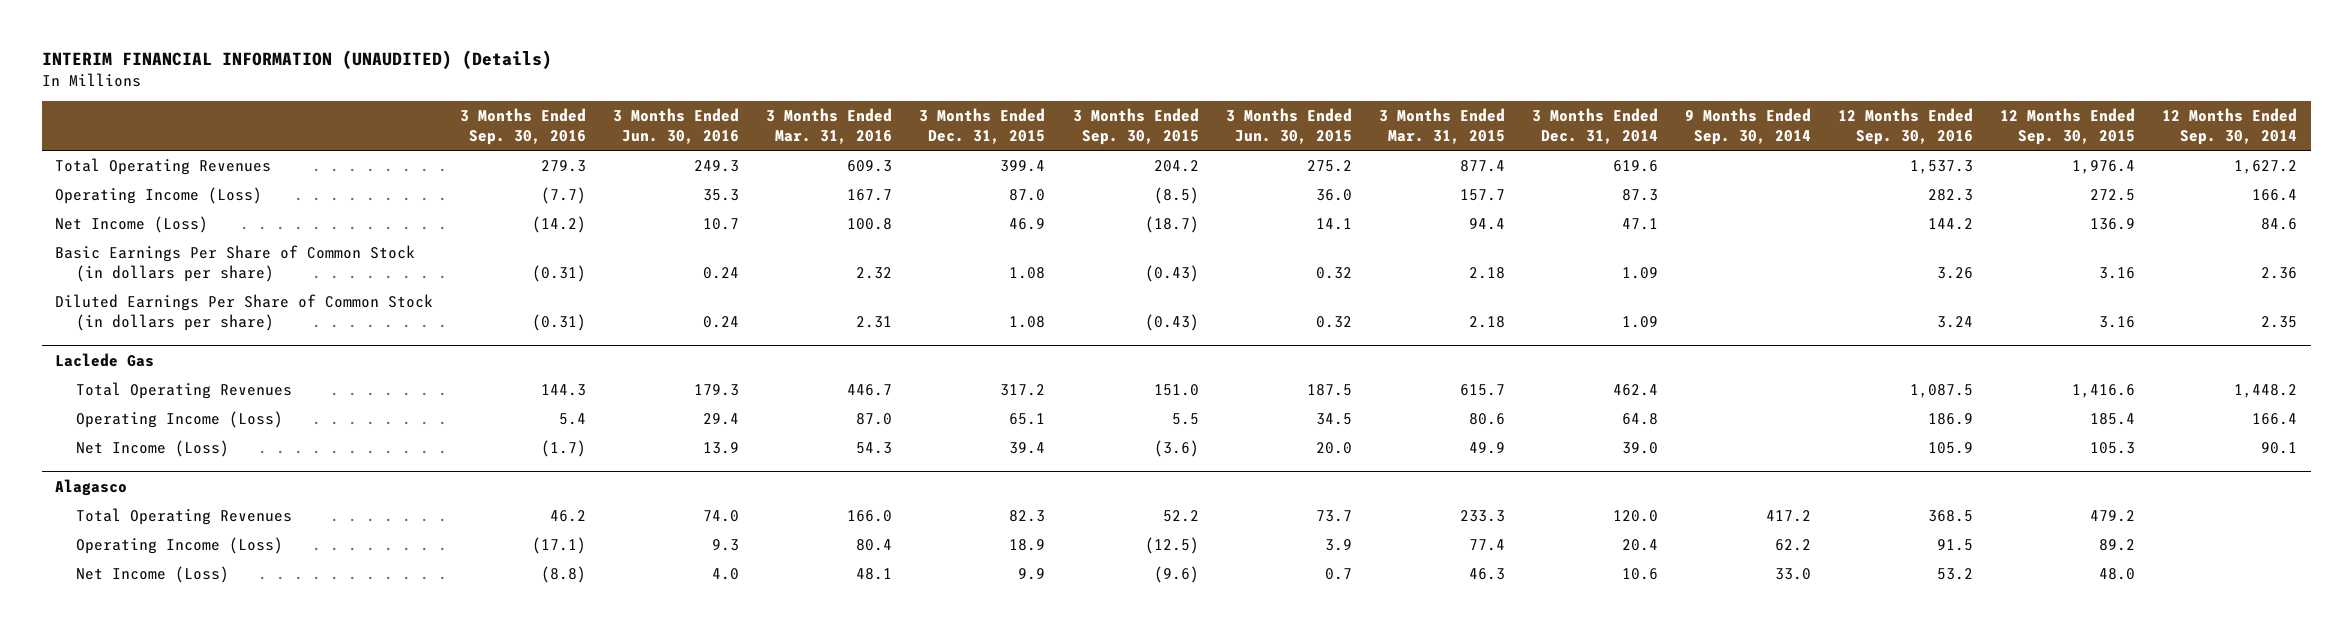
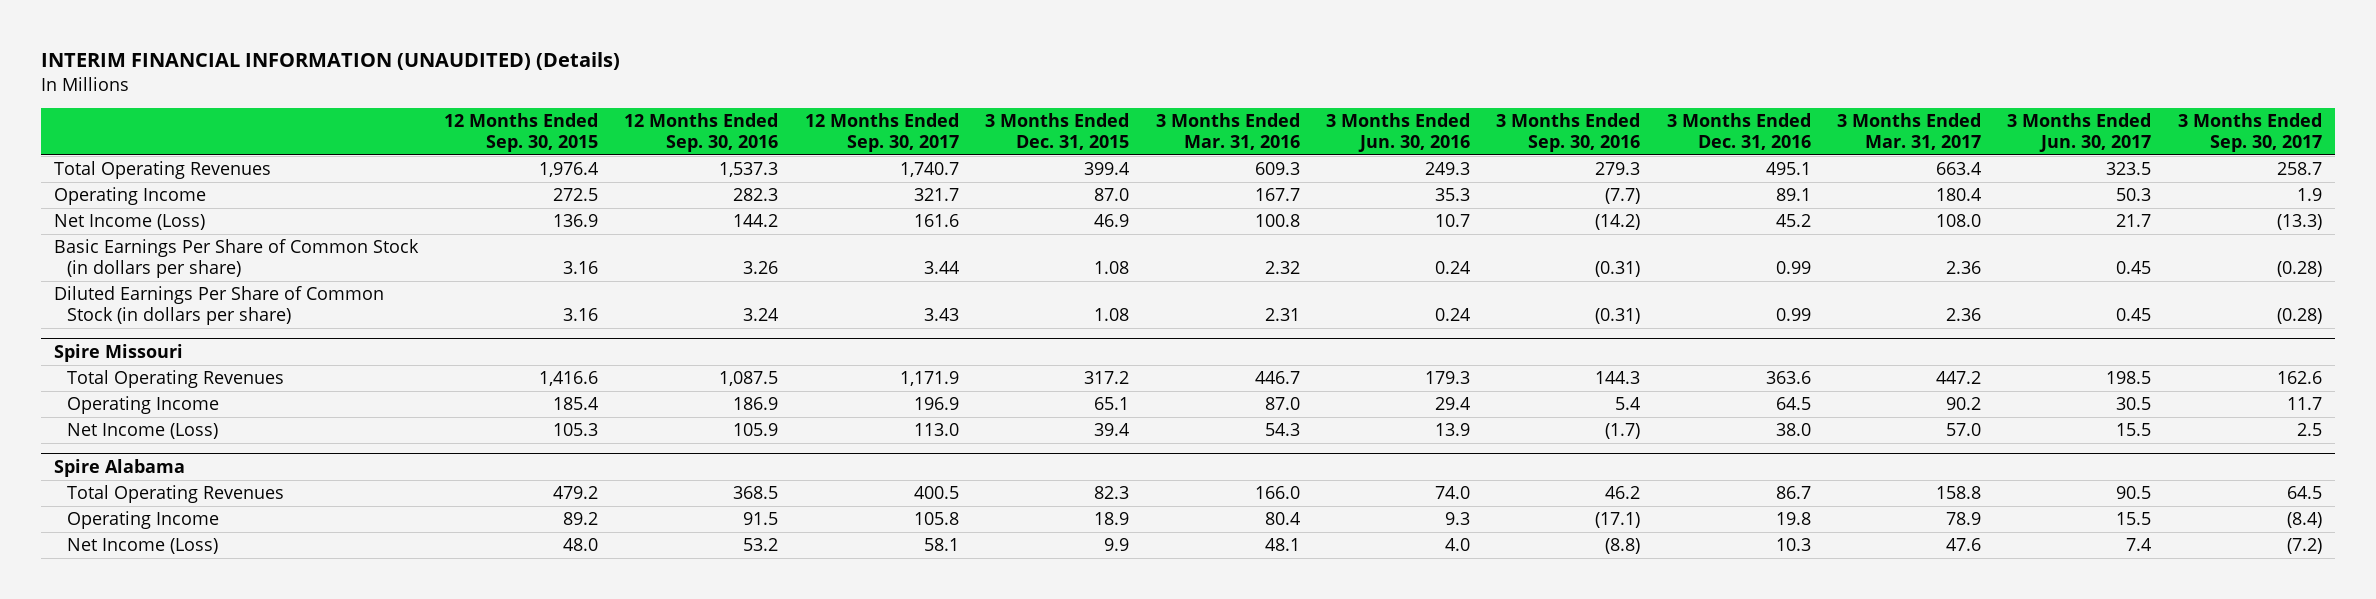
[1072,108,1199,145] 3 Months Ended Sep. 30, 2015 -> none
[1225,108,1352,144] 3 Months Ended Jun. 30, 2015 -> none
[1378,108,1505,144] 3 Months Ended Mar. 31, 2015 -> none
[1531,108,1658,144] 3 Months Ended Dec. 31, 2014 -> none
[1685,108,1812,145] 9 Months Ended Sep. 30, 2014 -> none
[2162,108,2298,145] 12 Months Ended Sep. 30, 2014 -> none
none -> [804,113,959,152] 12 Months Ended Sep. 30, 2017
none -> [1666,113,1811,150] 3 Months Ended Dec. 31, 2016
none -> [1837,113,1982,150] 3 Months Ended Mar. 31, 2017
none -> [2007,113,2152,152] 3 Months Ended Jun. 30, 2017
none -> [2177,113,2322,152] 3 Months Ended Sep. 30, 2017
[55,186,263,204] Operating Income (Loss) -> [53,187,206,206] Operating Income
[55,352,155,367] Laclede Gas -> none
none -> [53,343,183,362] Spire Missouri
[76,410,284,428] Operating Income (Loss) -> [67,396,220,415] Operating Income
[55,478,128,496] Alagasco -> none
none -> [53,458,185,477] Spire Alabama
[76,536,284,554] Operating Income (Loss) -> [67,511,220,530] Operating Income

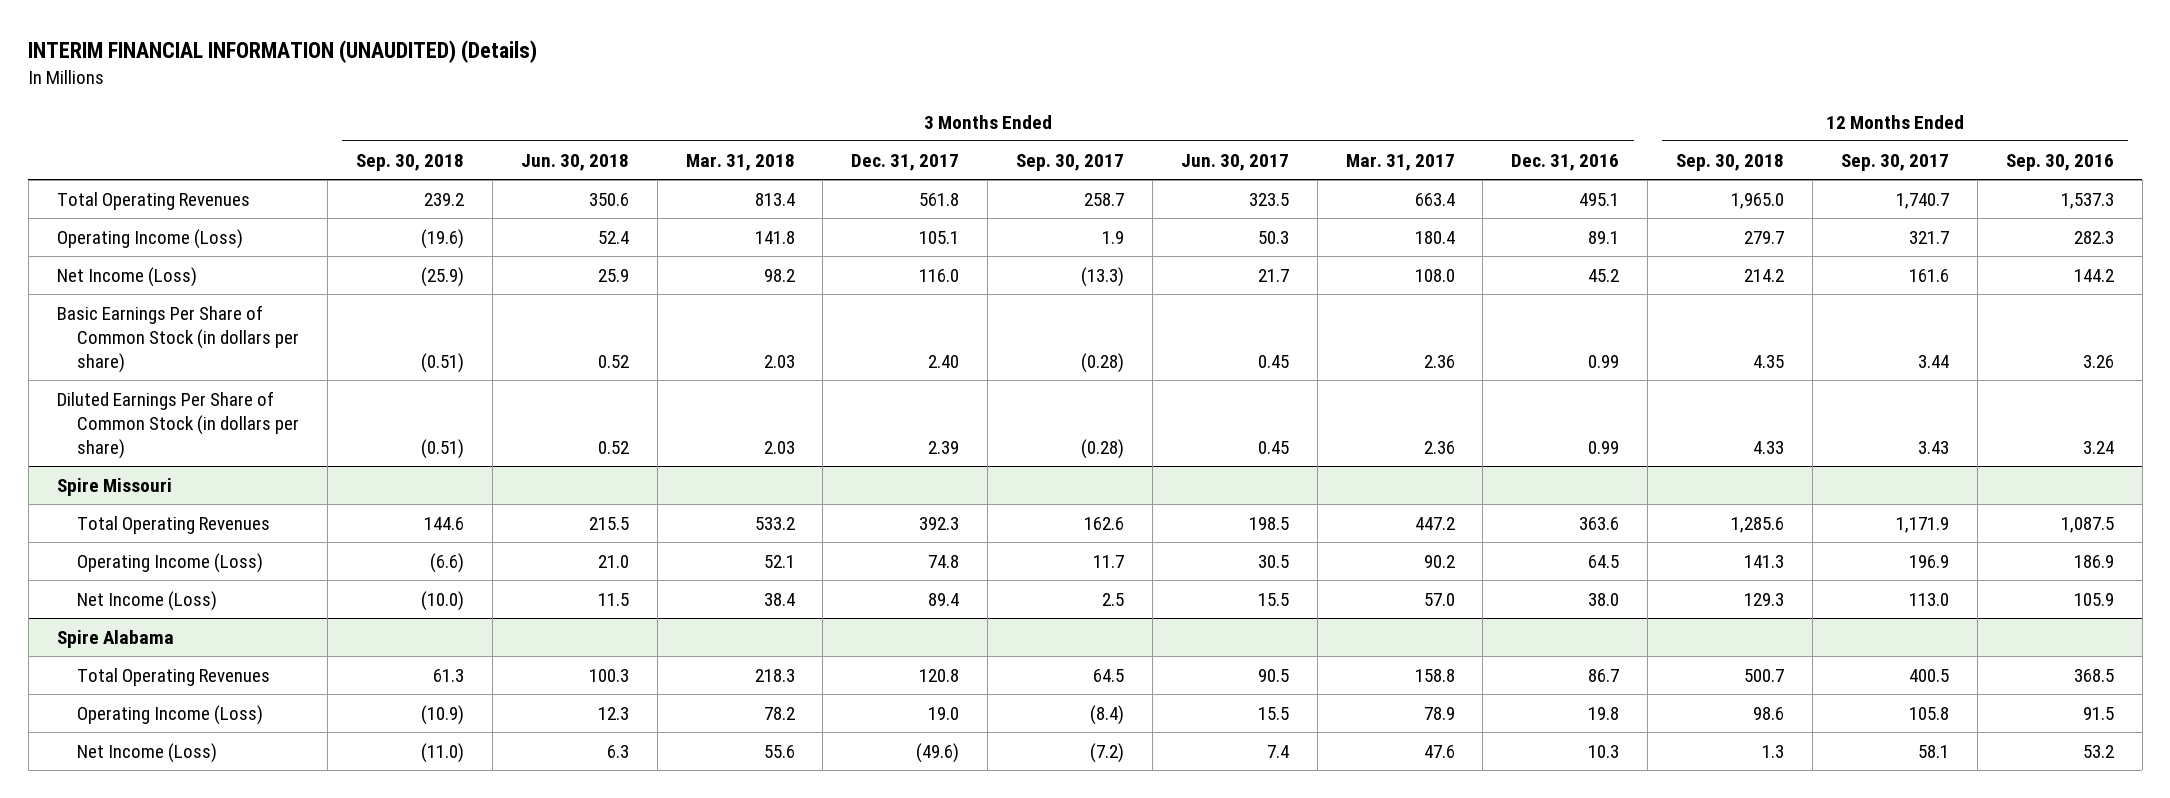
[444,113,599,152] 12 Months Ended Sep. 30, 2015 -> none
[985,113,1130,150] 3 Months Ended Dec. 31, 2015 -> none
[1155,113,1300,150] 3 Months Ended Mar. 31, 2016 -> none
[1325,113,1470,152] 3 Months Ended Jun. 30, 2016 -> none
[1496,113,1641,152] 3 Months Ended Sep. 30, 2016 -> none
none -> [355,153,464,171] Sep. 30, 2018
none -> [520,153,629,171] Jun. 30, 2018
none -> [685,153,795,171] Mar. 31, 2018
none -> [851,153,960,171] Dec. 31, 2017
none -> [1676,153,1785,171] Sep. 30, 2018
[53,187,206,206] Operating Income -> [56,228,243,249] Operating Income (Loss)
[67,396,220,415] Operating Income -> [77,552,264,573] Operating Income (Loss)
[67,511,220,530] Operating Income -> [77,704,264,725] Operating Income (Loss)

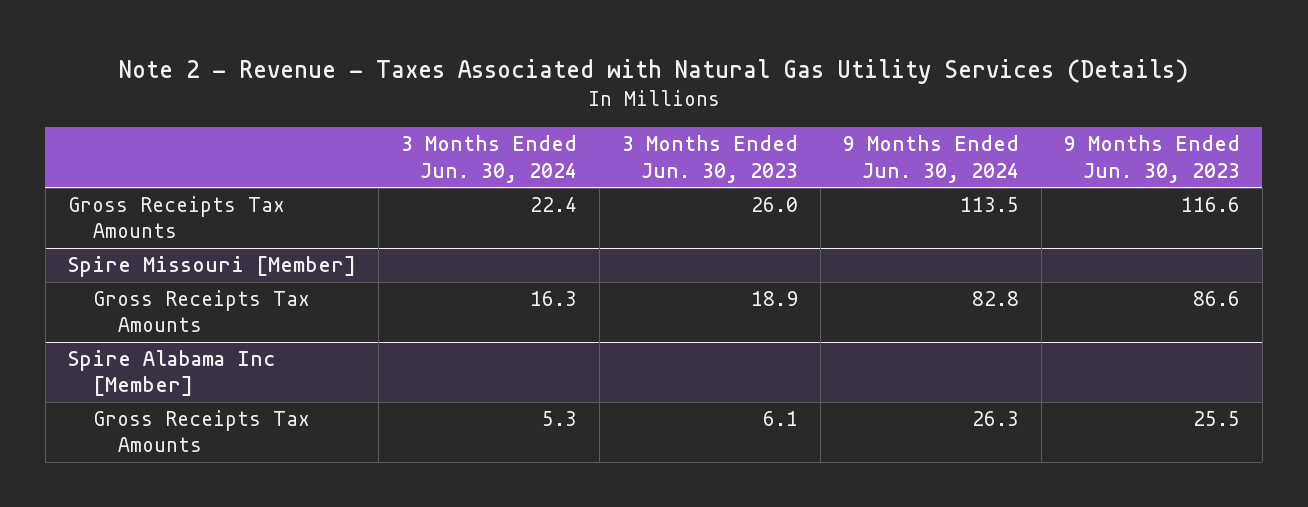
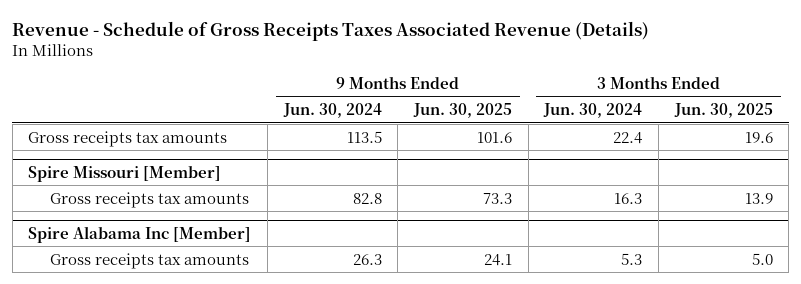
[118,58,1188,84] Note 2 - Revenue - Taxes Associated with Natural Gas Utility Services (Details) -> [12,20,650,41] Revenue - Schedule of Gross Receipts Taxes Associated Revenue (Details)
[621,135,798,183] 3 Months Ended Jun. 30, 2023 -> none
[1063,135,1240,183] 9 Months Ended Jun. 30, 2023 -> none
none -> [413,103,513,119] Jun. 30, 2025
none -> [673,103,773,119] Jun. 30, 2025
[67,196,285,239] Gross Receipts Tax Amounts -> [28,130,228,147] Gross receipts tax amounts
[92,290,310,333] Gross Receipts Tax Amounts -> [49,191,249,208] Gross receipts tax amounts
[92,410,310,453] Gross Receipts Tax Amounts -> [49,252,249,269] Gross receipts tax amounts

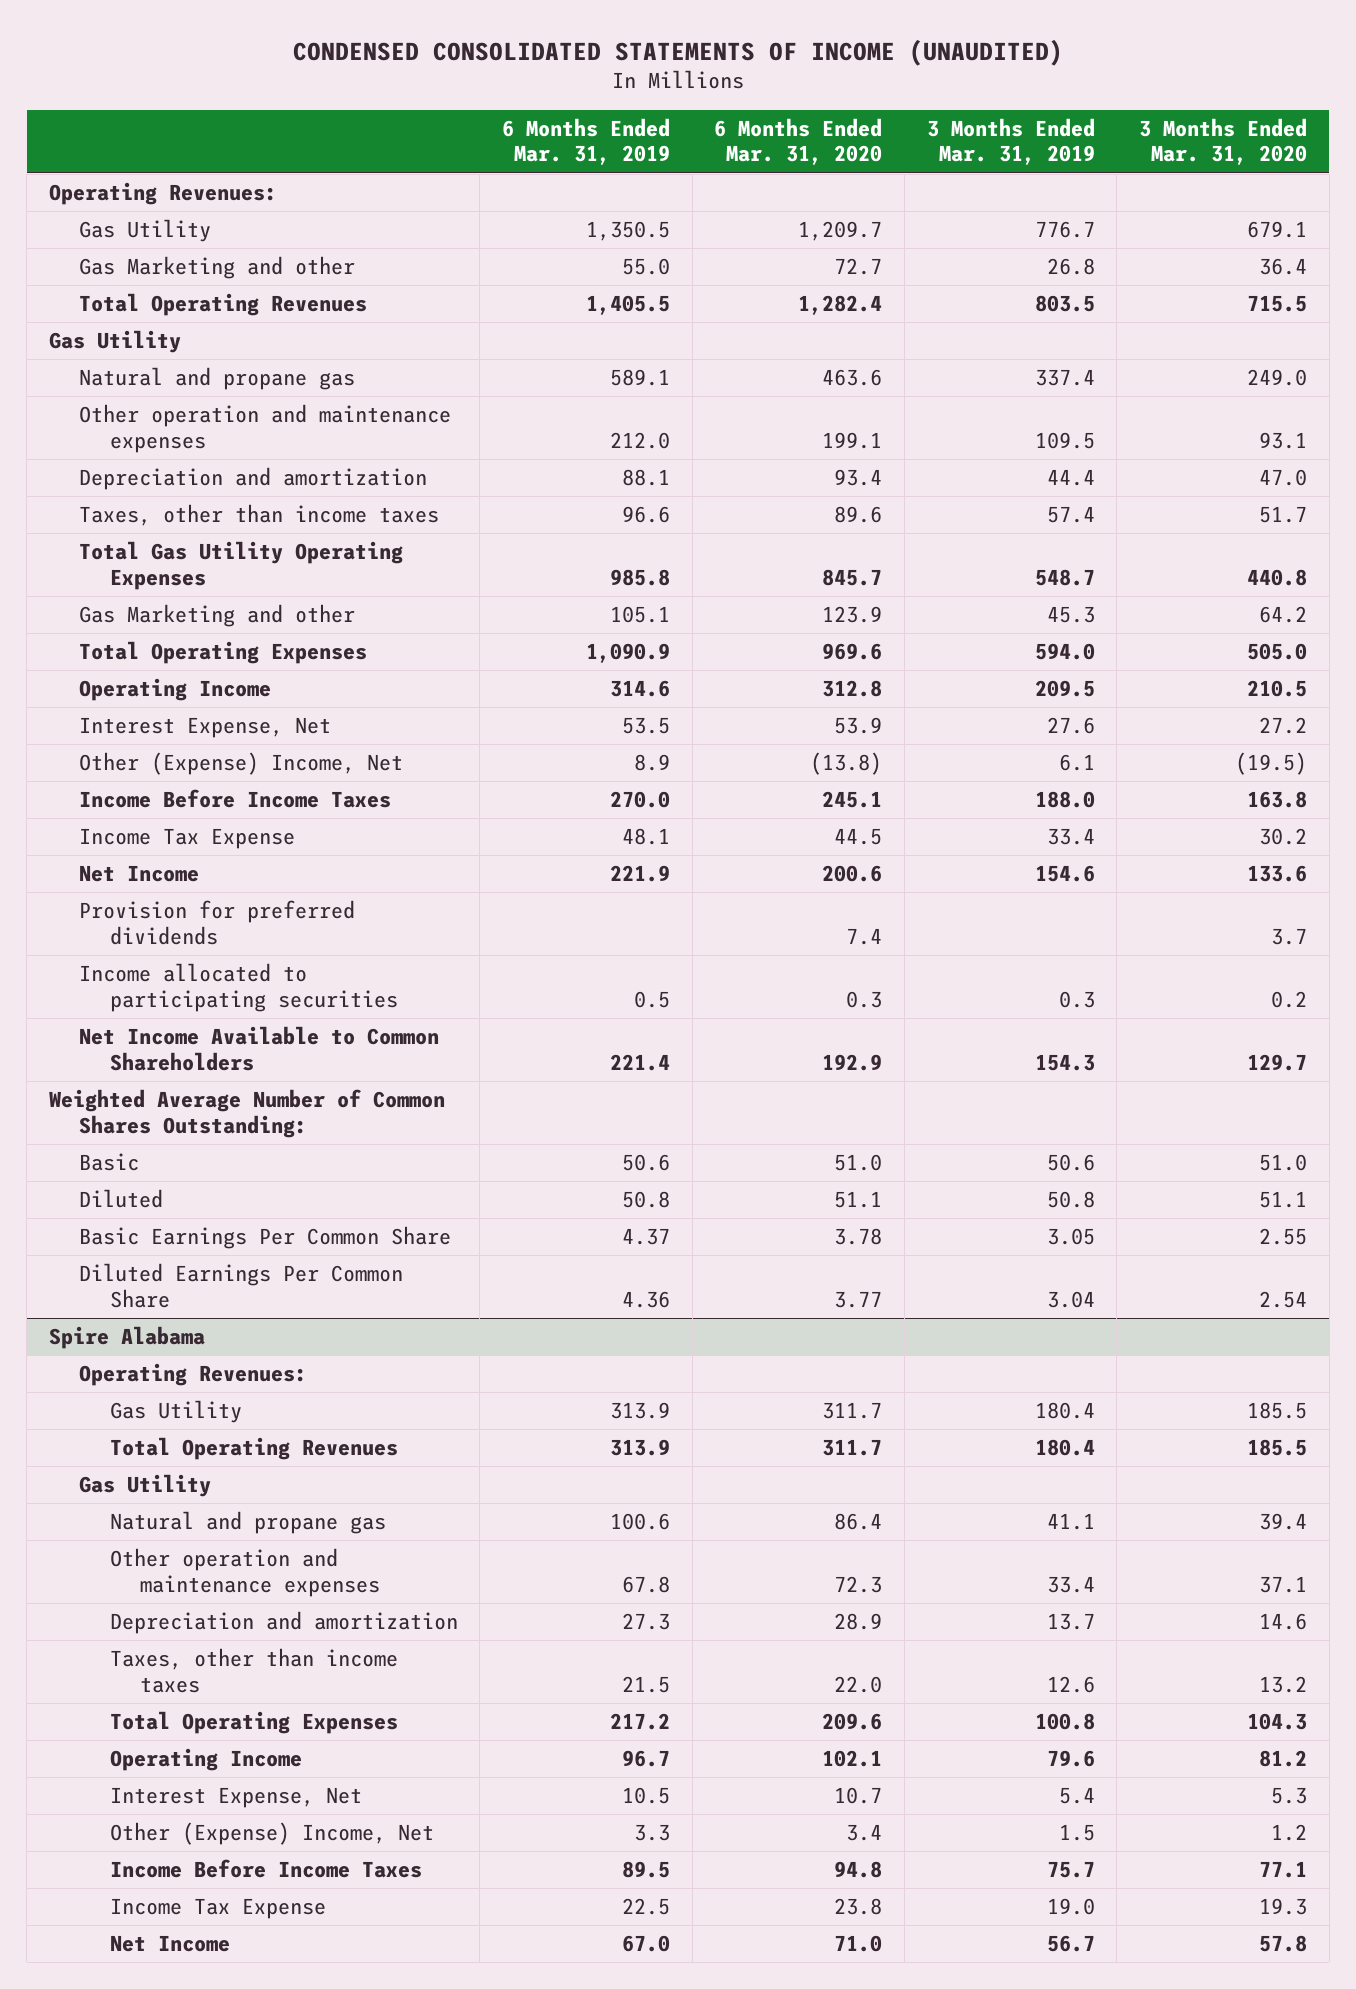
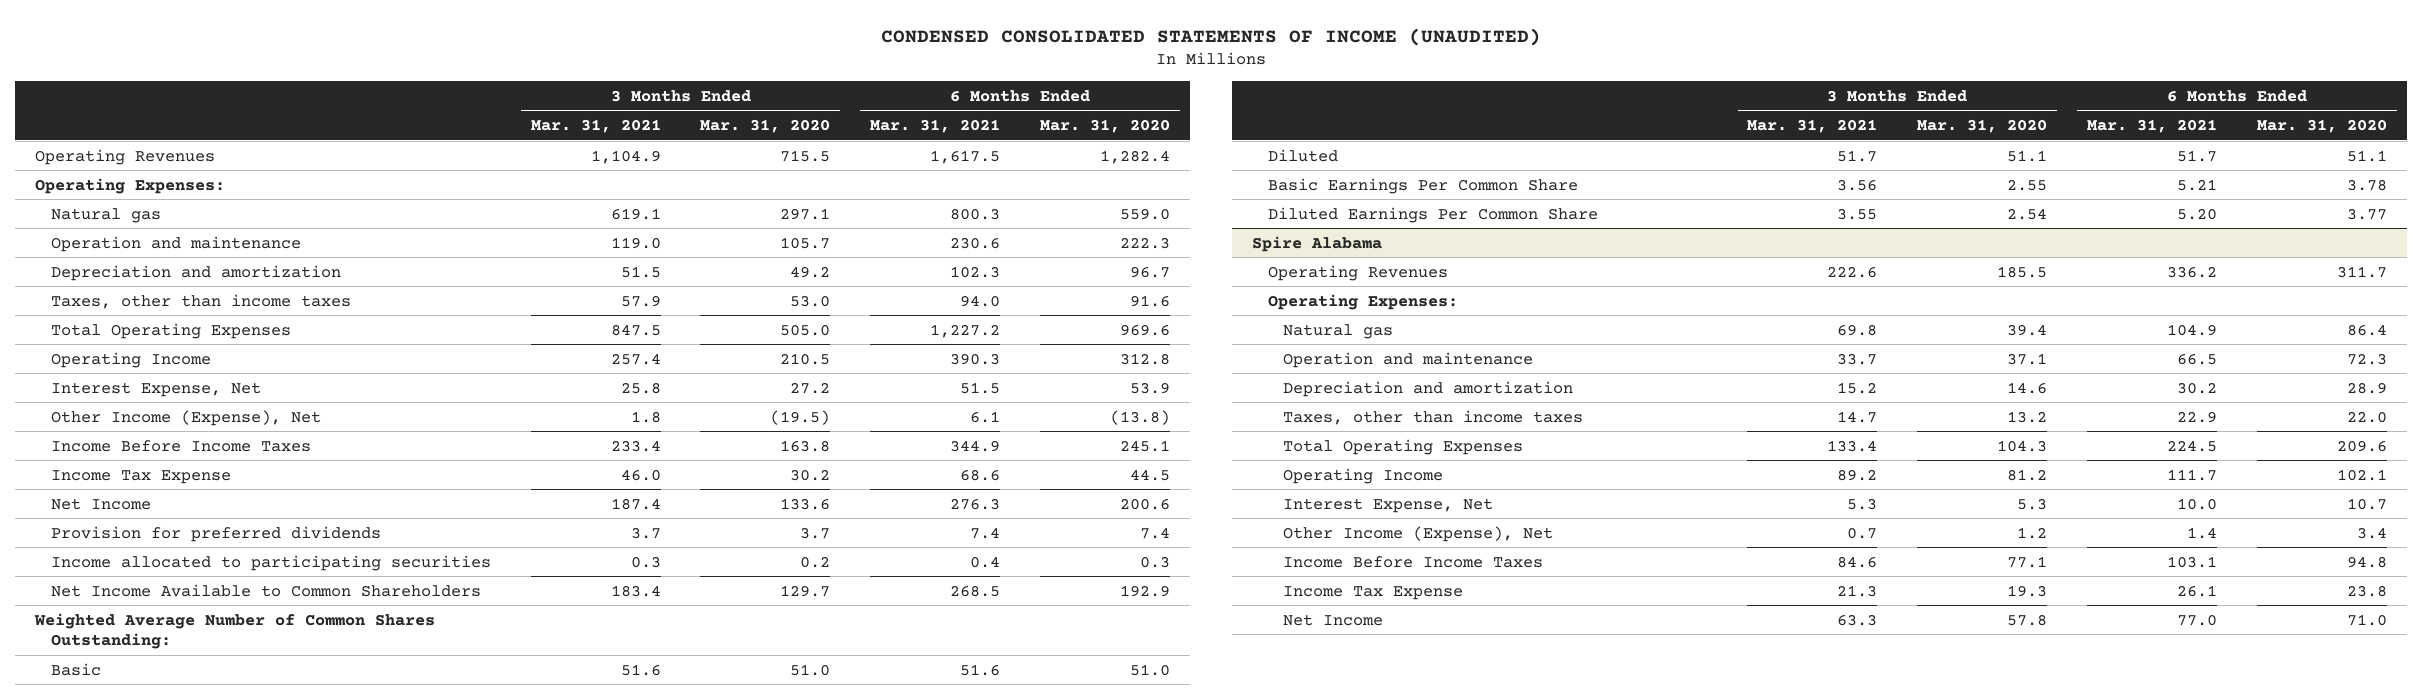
[502,117,671,166] 6 Months Ended Mar. 31, 2019 -> none
[926,117,1095,166] 3 Months Ended Mar. 31, 2019 -> none
none -> [530,119,661,134] Mar. 31, 2021
none -> [870,119,1001,134] Mar. 31, 2021
[48,182,277,206] Operating Revenues: -> none
[79,219,212,243] Gas Utility -> none
[79,256,356,280] Gas Marketing and other -> none
[48,330,181,354] Gas Utility -> none
[79,541,404,590] Total Gas Utility Operating Expenses -> none
[79,604,356,628] Gas Marketing and other -> none
[79,293,368,317] Total Operating Revenues -> [35,148,216,165] Operating Revenues
none -> [35,177,226,194] Operating Expenses:
[79,367,356,391] Natural and propane gas -> [50,207,161,223] Natural gas
[822,369,883,387] 463.6 -> [1120,207,1171,220] 559.0
[1246,369,1307,387] 249.0 -> [780,207,831,220] 297.1
[79,404,452,453] Other operation and maintenance expenses -> [50,235,301,252] Operation and maintenance
[822,431,883,449] 199.1 -> [1120,236,1171,249] 222.3
[1258,431,1307,449] 93.1 -> [780,236,831,249] 105.7
[834,469,883,487] 93.4 -> [1130,265,1171,278] 96.7
[1258,469,1307,487] 47.0 -> [790,265,831,278] 49.2
[834,506,883,524] 89.6 -> [1130,294,1171,307] 91.6
[1258,506,1307,524] 51.7 -> [790,294,831,307] 53.0
[79,752,404,776] Other (Expense) Income, Net -> [50,409,321,426] Other Income (Expense), Net
[79,1363,308,1387] Operating Revenues: -> none
[109,1400,242,1424] Gas Utility -> none
[79,1474,212,1498] Gas Utility -> none
[109,1437,398,1461] Total Operating Revenues -> [1267,264,1448,281] Operating Revenues
none -> [1267,293,1458,310] Operating Expenses:
[109,1511,386,1535] Natural and propane gas -> [1283,323,1394,339] Natural gas
[109,1548,381,1597] Other operation and maintenance expenses -> [1283,351,1534,368] Operation and maintenance
[109,1822,434,1846] Other (Expense) Income, Net -> [1283,525,1554,542] Other Income (Expense), Net

